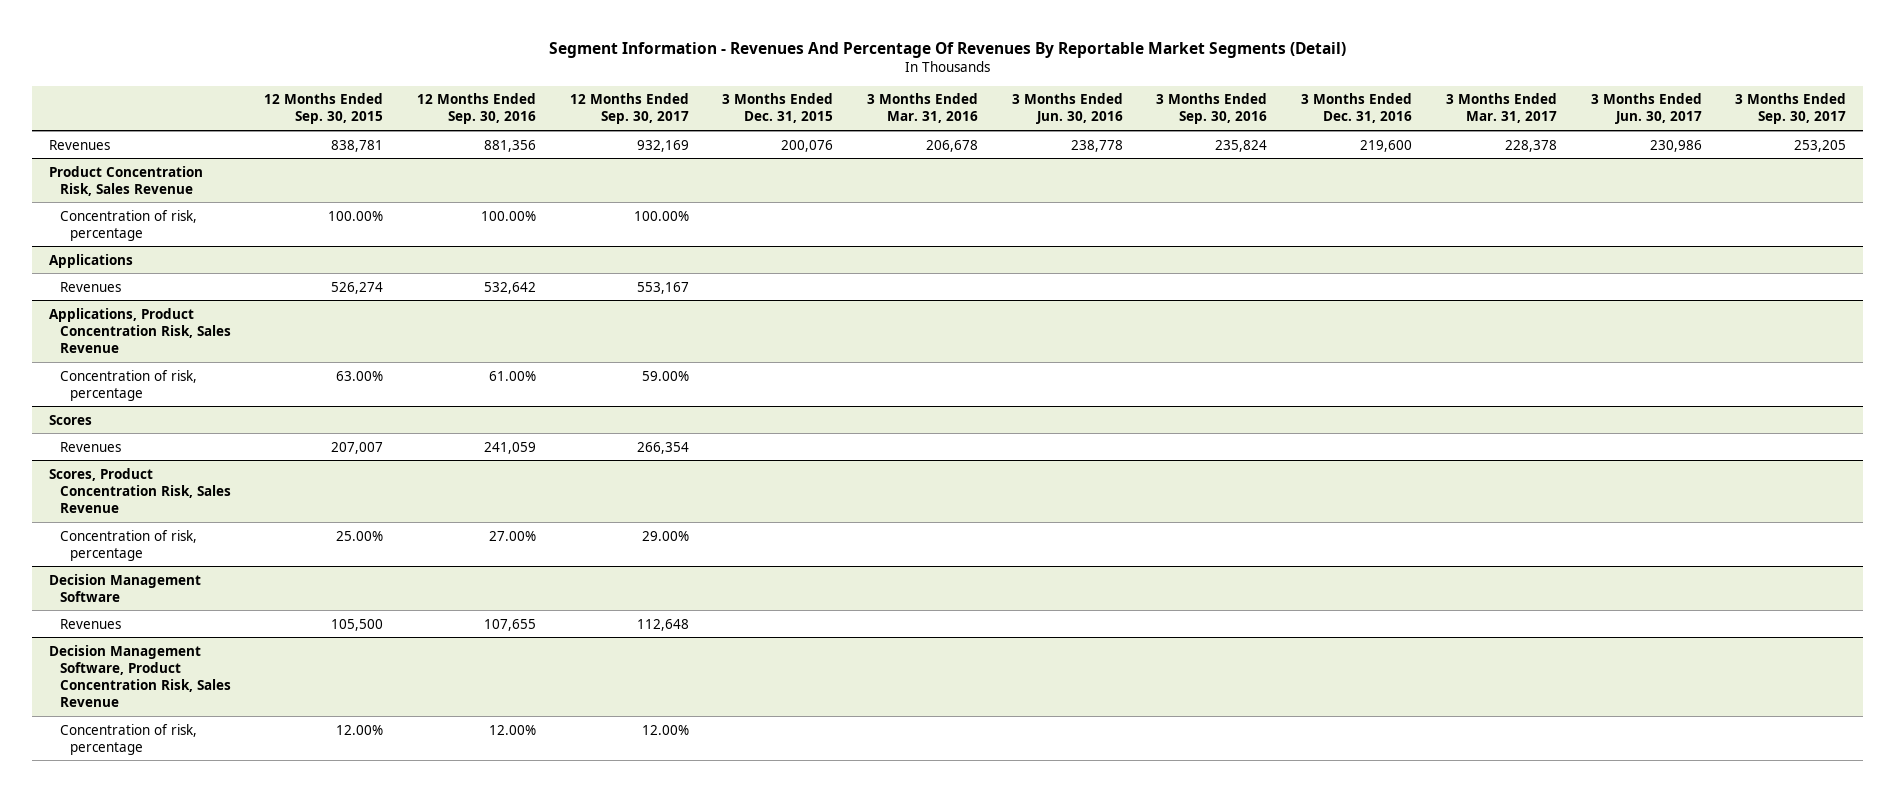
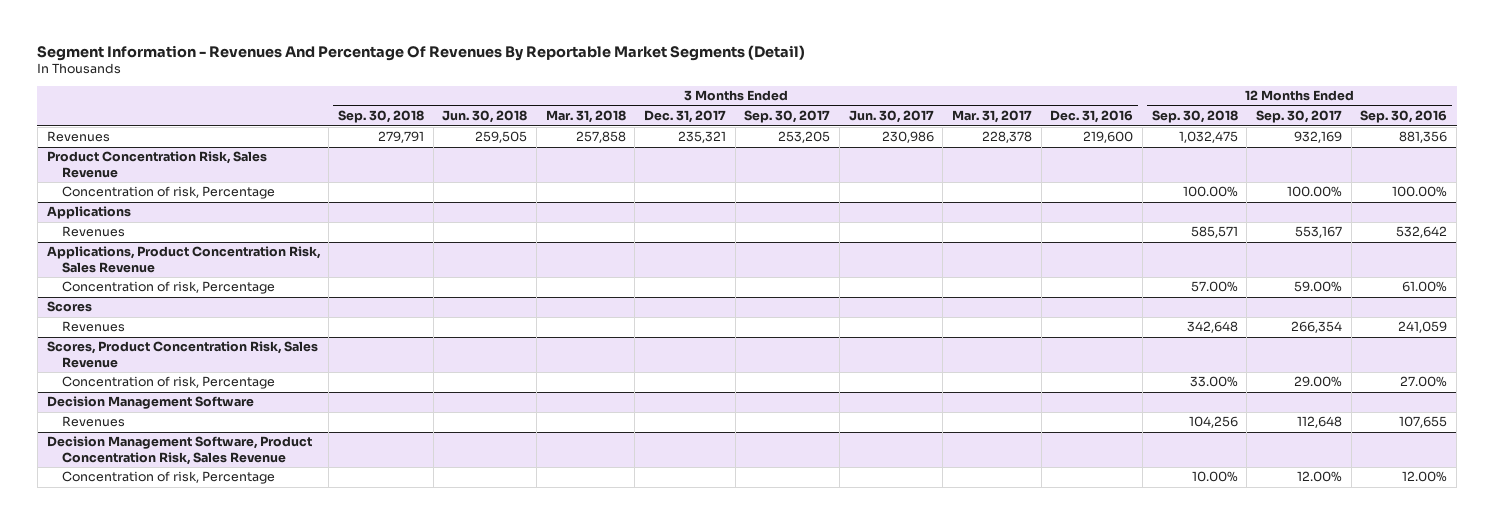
[264,93,384,125] 12 Months Ended Sep. 30, 2015 -> none
[722,93,834,124] 3 Months Ended Dec. 31, 2015 -> none
[867,93,979,124] 3 Months Ended Mar. 31, 2016 -> none
[1011,93,1123,125] 3 Months Ended Jun. 30, 2016 -> none
[1156,93,1268,125] 3 Months Ended Sep. 30, 2016 -> none
none -> [337,110,424,124] Sep. 30, 2018
none -> [442,110,528,124] Jun. 30, 2018
none -> [545,110,626,124] Mar. 31, 2018
none -> [643,110,726,124] Dec. 31, 2017
none -> [1151,110,1238,124] Sep. 30, 2018
[59,209,197,241] Concentration of risk, percentage -> [61,186,275,200] Concentration of risk, Percentage
[59,369,197,401] Concentration of risk, percentage -> [61,281,275,295] Concentration of risk, Percentage
[59,529,197,561] Concentration of risk, percentage -> [61,376,275,390] Concentration of risk, Percentage
[59,723,197,755] Concentration of risk, percentage -> [61,471,275,485] Concentration of risk, Percentage

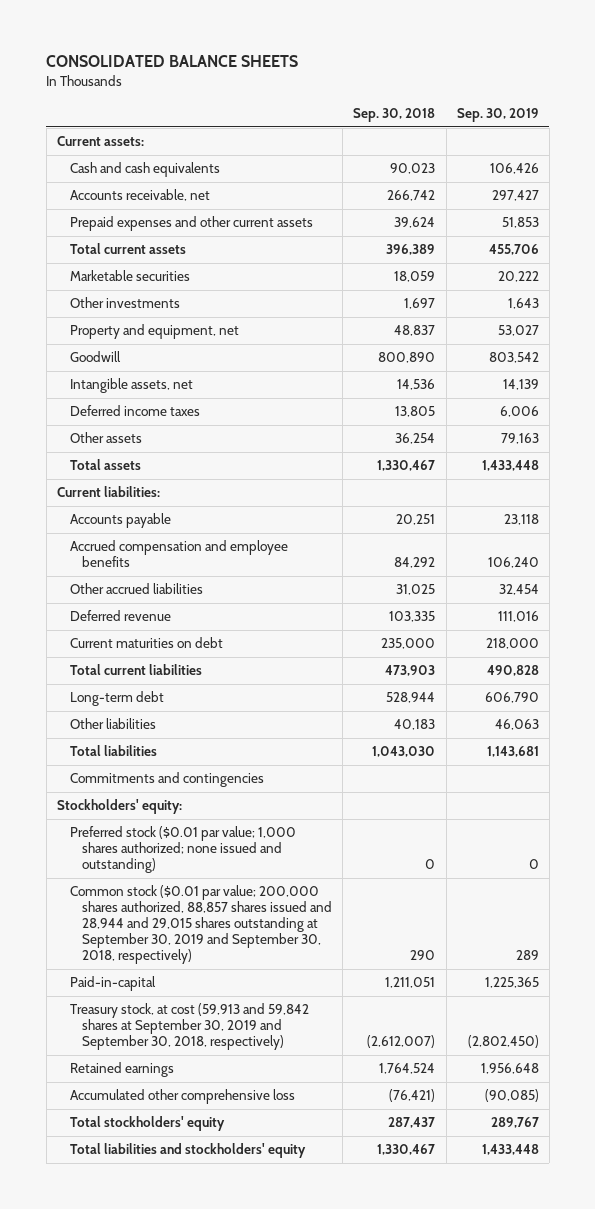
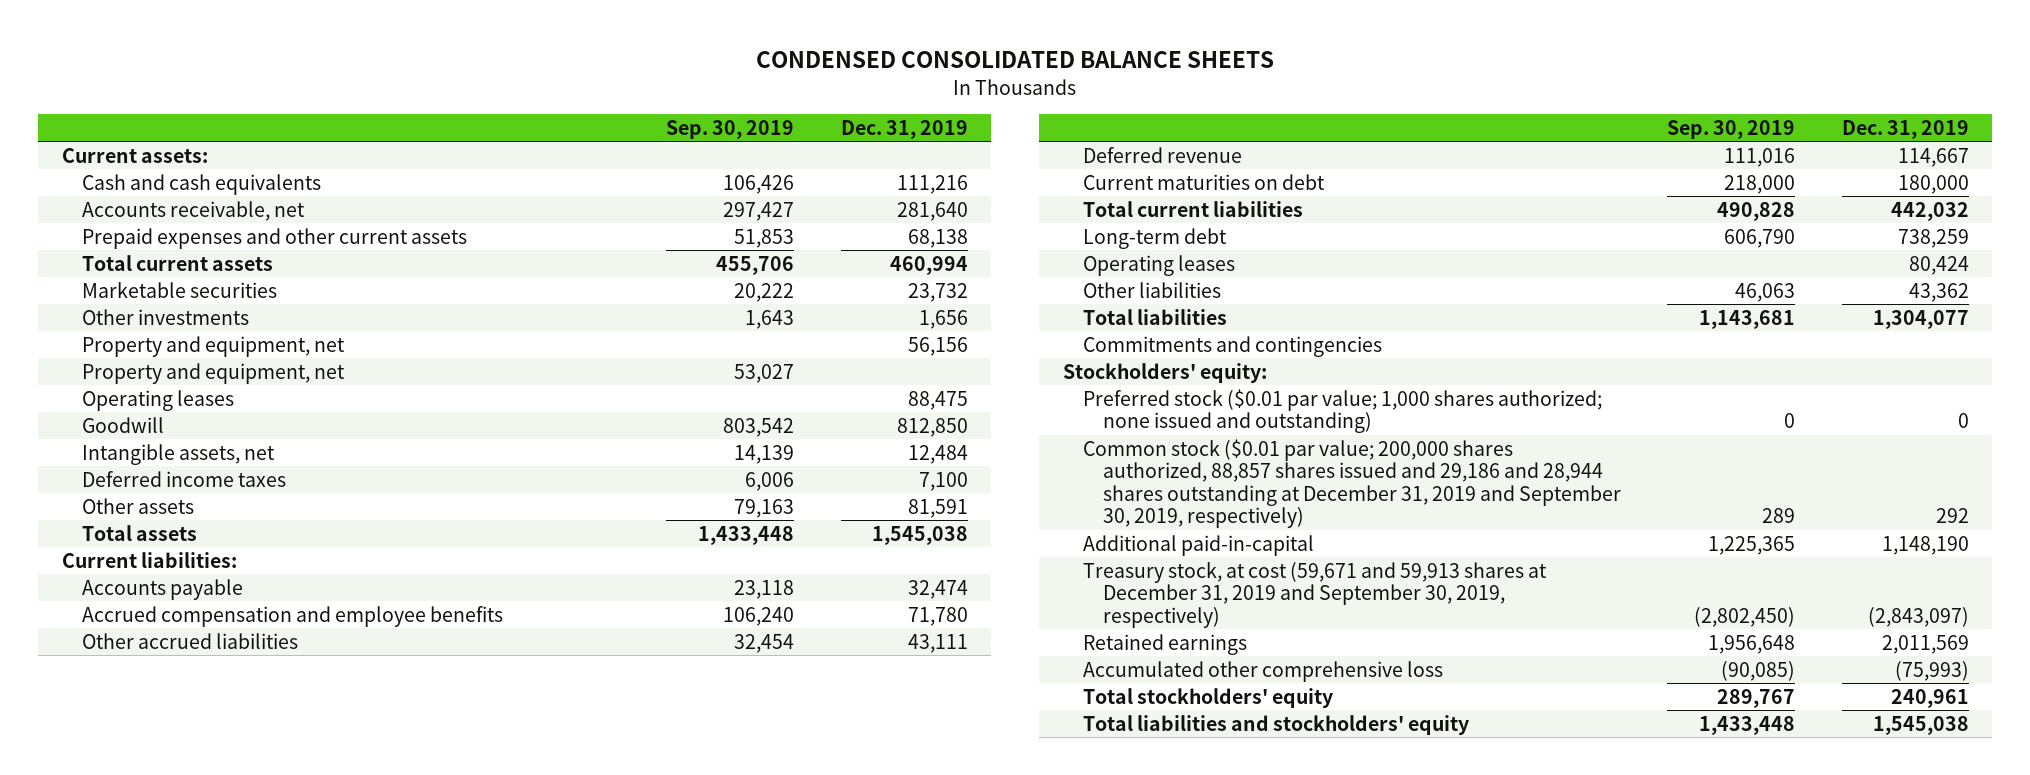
[46,55,299,68] CONSOLIDATED BALANCE SHEETS -> [756,51,1275,69] CONDENSED CONSOLIDATED BALANCE SHEETS
[353,107,436,122] Sep. 30, 2018 -> none
none -> [840,119,968,139] Dec. 31, 2019
none -> [81,335,345,357] Property and equipment, net
none -> [81,389,234,411] Operating leases
none -> [1082,254,1235,276] Operating leases
[69,885,333,965] Common stock ($0.01 par value; 200,000 shares authorized, 88,857 shares issued and 28,944 and 29,015 shares outstanding at September 30, 2019 and September 30, 2018, respectively) -> [1082,438,1621,528] Common stock ($0.01 par value; 200,000 shares authorized, 88,857 shares issued and 29,186 and 28,944 shares outstanding at December 31, 2019 and September 30, 2019, respectively)
[69,976,156,992] Paid-in-capital -> [1082,534,1314,556] Additional paid-in-capital
[69,1003,309,1051] Treasury stock, at cost (59,913 and 59,842 shares at September 30, 2019 and September 30, 2018, respectively) -> [1082,561,1547,628] Treasury stock, at cost (59,671 and 59,913 shares at December 31, 2019 and September 30, 2019, respectively)

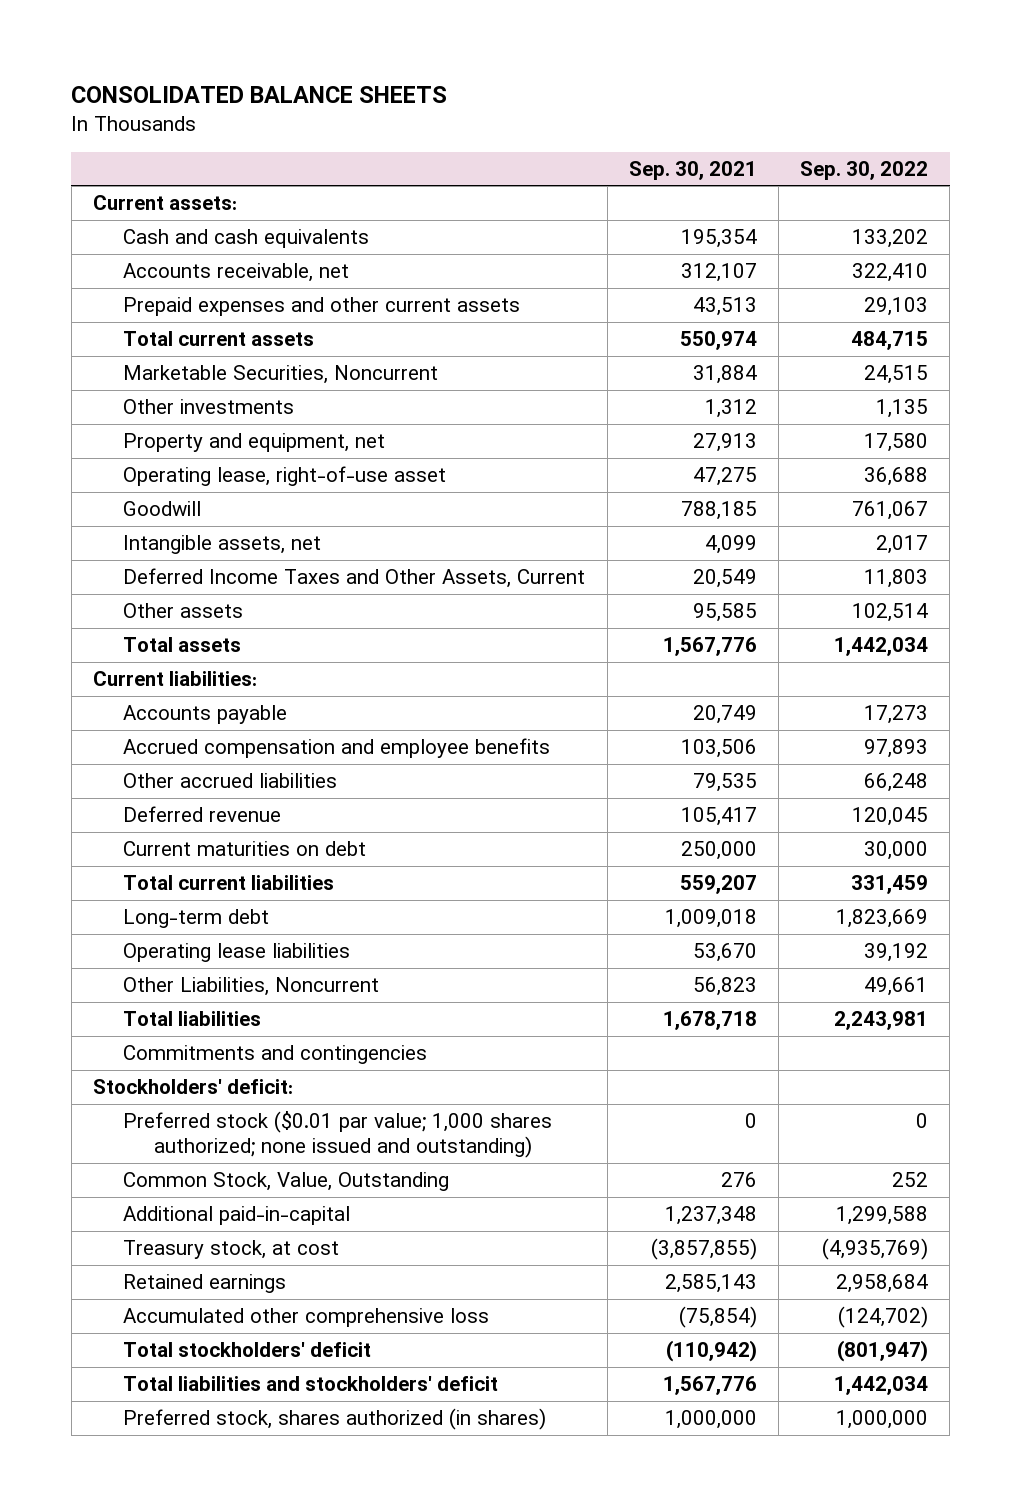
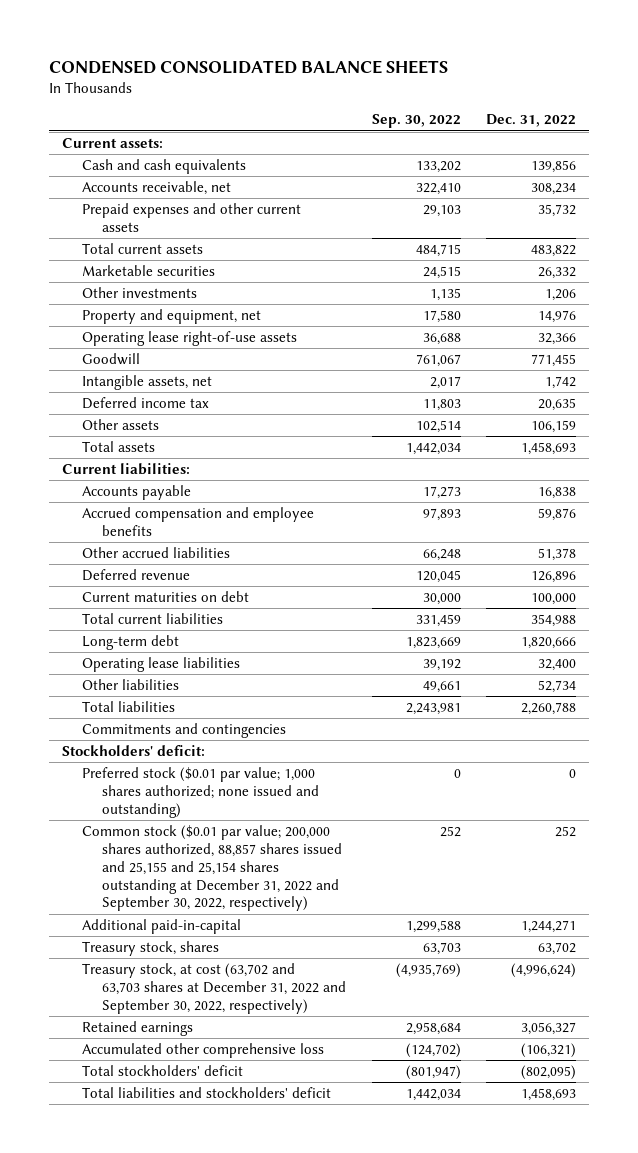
[71,86,448,104] CONSOLIDATED BALANCE SHEETS -> [49,59,449,74] CONDENSED CONSOLIDATED BALANCE SHEETS
[628,160,757,180] Sep. 30, 2021 -> none
none -> [486,114,577,128] Dec. 31, 2022
[123,365,439,385] Marketable Securities, Noncurrent -> [82,265,216,277] Marketable securities
[123,466,447,487] Operating lease, right-of-use asset -> [82,331,298,347] Operating lease right-of-use assets
[123,568,586,589] Deferred Income Taxes and Other Assets, Current -> [82,397,210,410] Deferred income tax
[123,977,380,997] Other Liabilities, Noncurrent -> [82,679,180,691] Other liabilities
[123,1172,450,1192] Common Stock, Value, Outstanding -> [82,825,343,912] Common stock ($0.01 par value; 200,000 shares authorized, 88,857 shares issued and 25,155 and 25,154 shares outstanding at December 31, 2022 and September 30, 2022, respectively)
none -> [82,941,220,957] Treasury stock, shares
[123,1240,340,1260] Treasury stock, at cost -> [82,963,347,1014] Treasury stock, at cost (63,702 and 63,703 shares at December 31, 2022 and September 30, 2022, respectively)
[123,1408,547,1431] Preferred stock, shares authorized (in shares) -> none

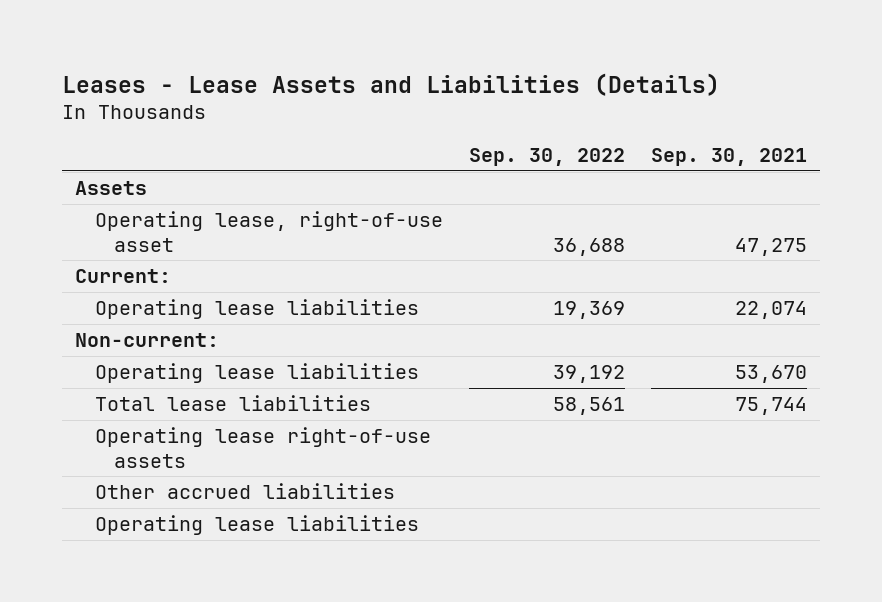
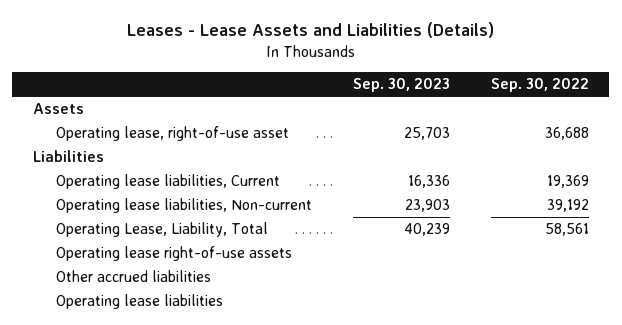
[650,148,807,167] Sep. 30, 2021 -> none
none -> [353,78,451,93] Sep. 30, 2023
[74,269,171,284] Current: -> none
[74,333,219,348] Non-current: -> none
none -> [32,150,104,163] Liabilities
[94,299,419,320] Operating lease liabilities -> [56,174,281,190] Operating lease liabilities, Current
[94,363,419,384] Operating lease liabilities -> [56,198,313,214] Operating lease liabilities, Non-current
[94,395,371,412] Total lease liabilities -> [56,222,269,238] Operating Lease, Liability, Total

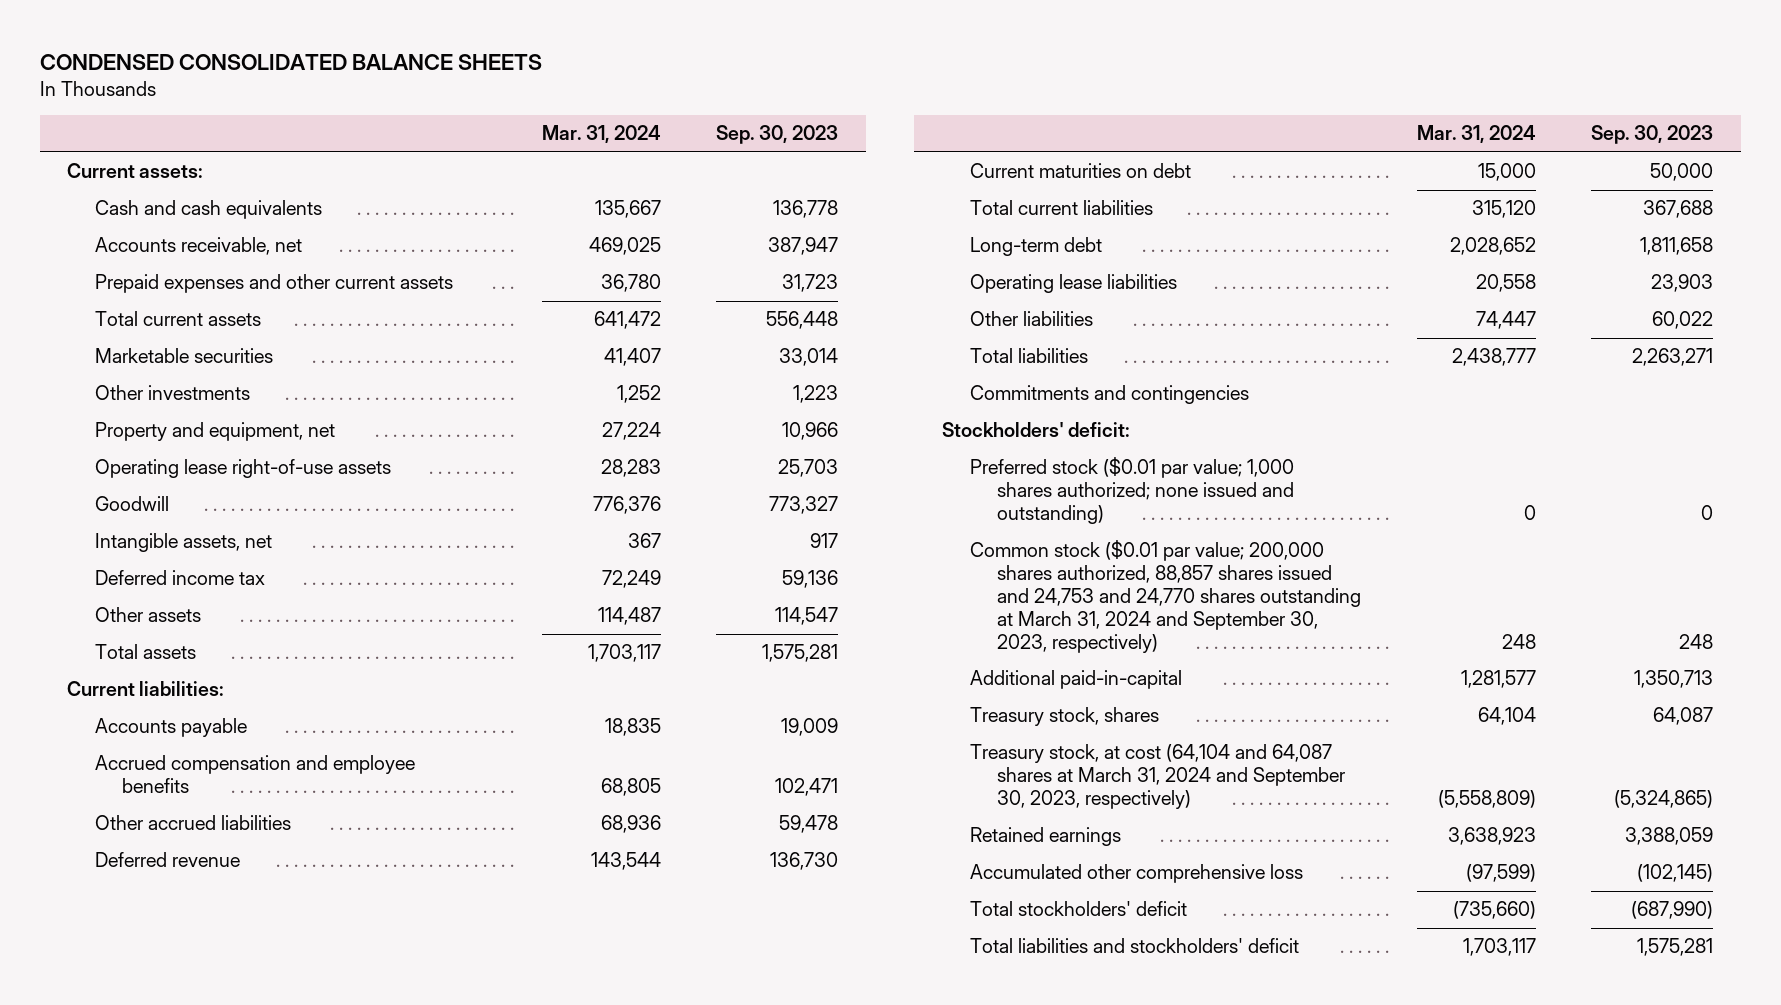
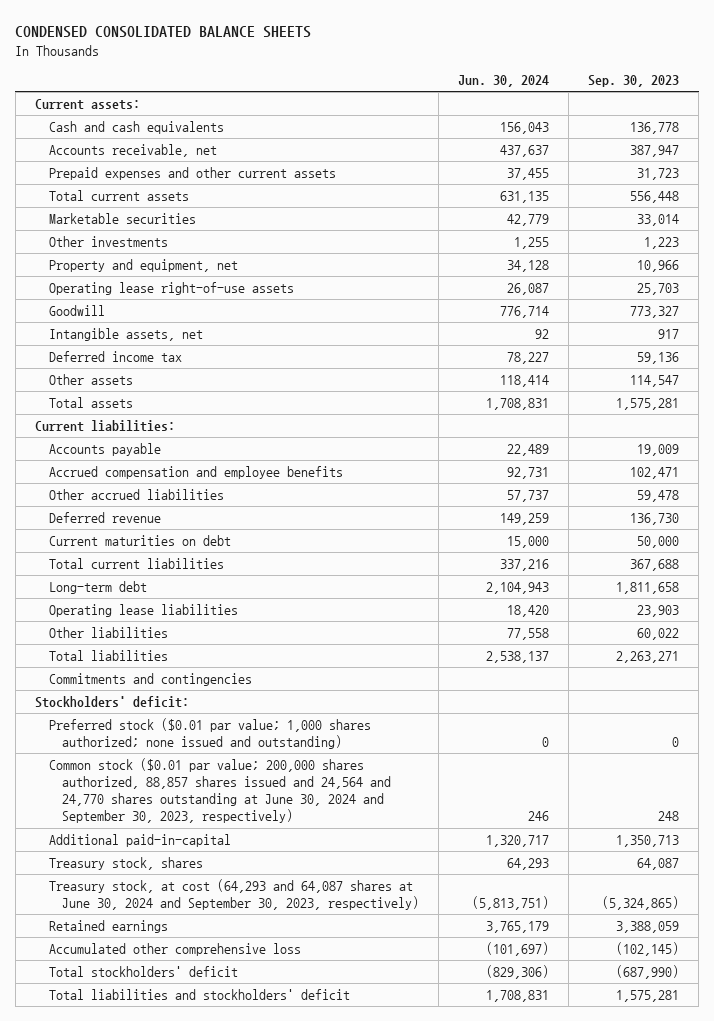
[541,125,661,144] Mar. 31, 2024 -> none
none -> [458,75,550,88] Jun. 30, 2024
[969,540,1361,654] Common stock ($0.01 par value; 200,000 shares authorized, 88,857 shares issued and 24,753 and 24,770 shares outstanding at March 31, 2024 and September 30, 2023, respectively) -> [48,757,392,824] Common stock ($0.01 par value; 200,000 shares authorized, 88,857 shares issued and 24,564 and 24,770 shares outstanding at June 30, 2024 and September 30, 2023, respectively)
[969,744,1345,810] Treasury stock, at cost (64,104 and 64,087 shares at March 31, 2024 and September 30, 2023, respectively) -> [48,878,420,911] Treasury stock, at cost (64,293 and 64,087 shares at June 30, 2024 and September 30, 2023, respectively)

